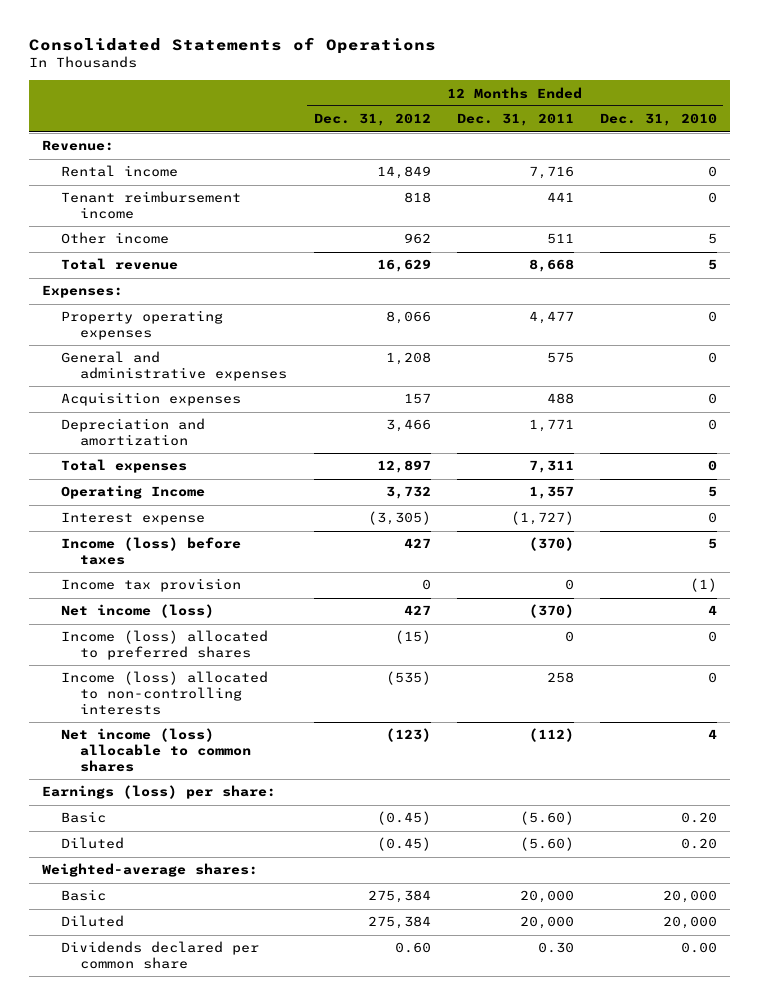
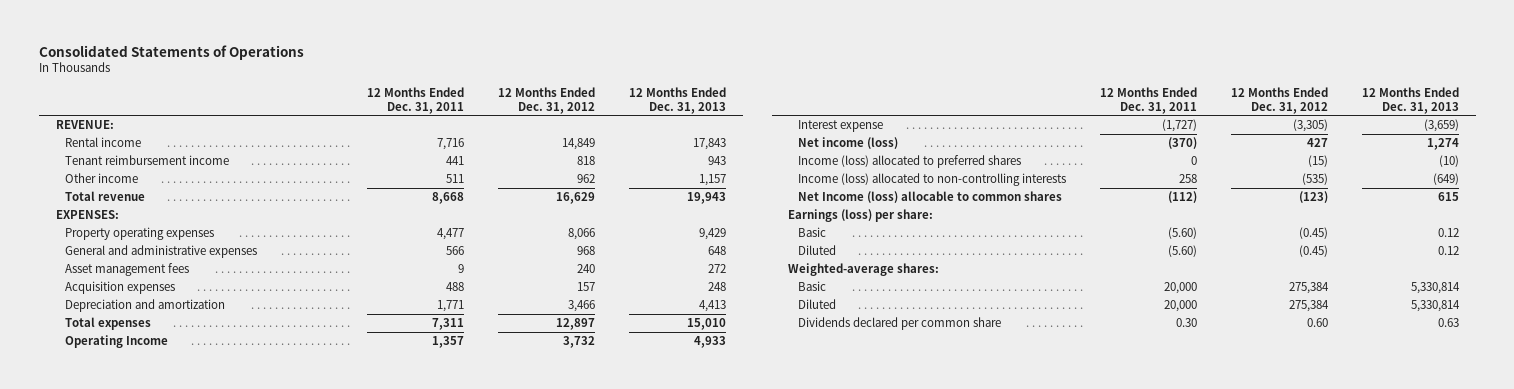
[599,113,717,127] Dec. 31, 2010 -> none
none -> [628,86,726,114] 12 Months Ended Dec. 31, 2013
[42,140,115,152] Revenue: -> [55,120,114,130] REVENUE:
[42,285,124,299] Expenses: -> [55,210,119,220] EXPENSES:
[385,352,431,366] 1,208 -> [576,246,595,256] 968
[546,352,574,364] 575 -> [446,246,465,256] 566
none -> [65,263,190,277] Asset management fees
[61,537,242,566] Income (loss) before taxes -> none
[61,578,242,593] Income tax provision -> none
[61,728,252,773] Net income (loss) allocable to common shares -> [798,191,1063,204] Net Income (loss) allocable to common shares

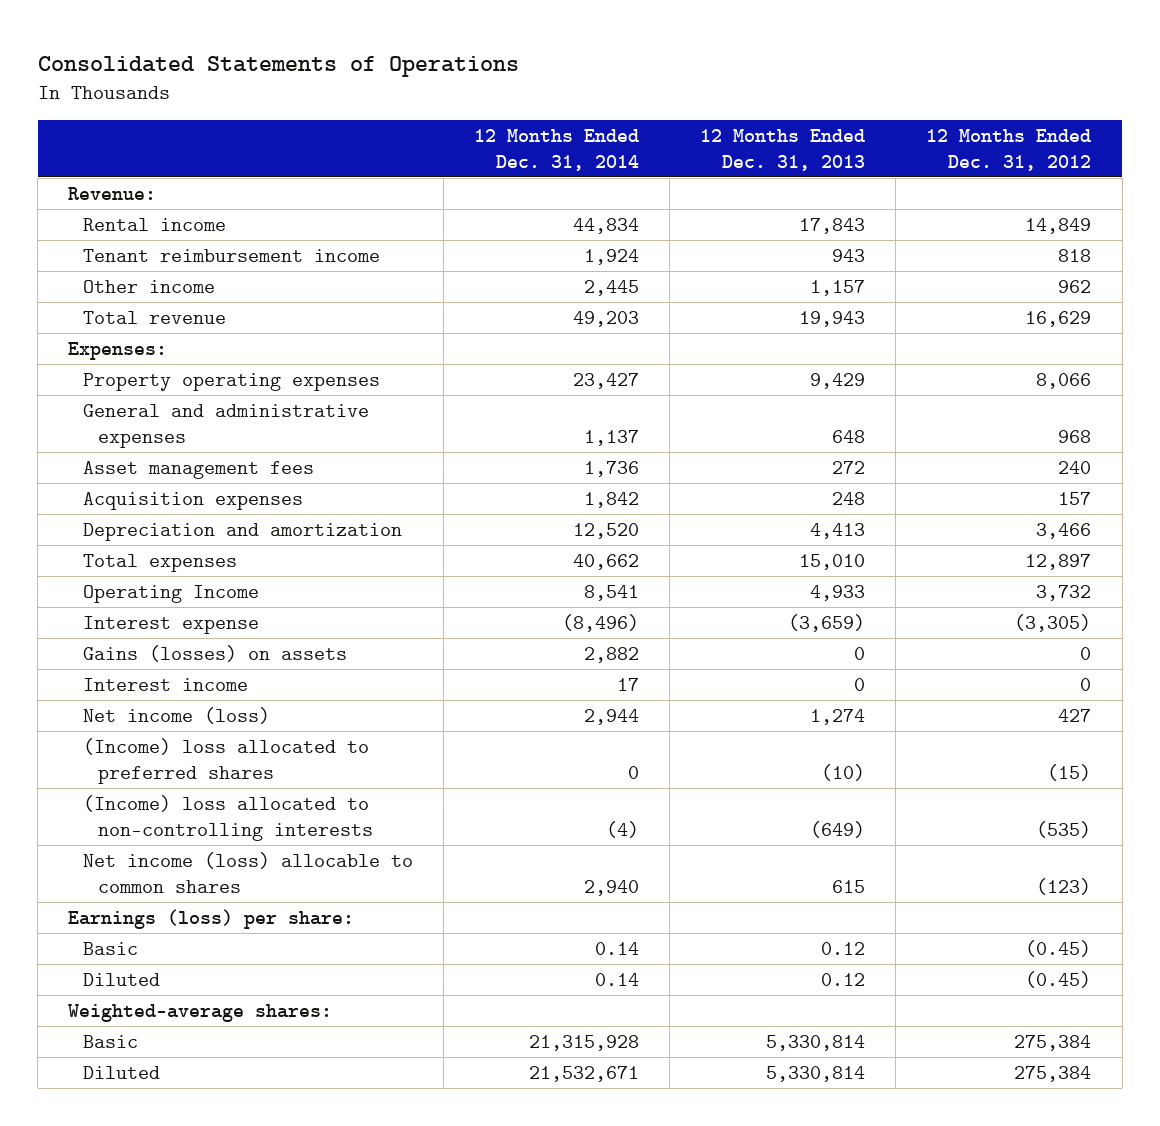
[367,86,465,114] 12 Months Ended Dec. 31, 2011 -> none
none -> [474,129,640,171] 12 Months Ended Dec. 31, 2014
[55,120,114,130] REVENUE: -> [68,186,157,200] Revenue:
[55,210,119,220] EXPENSES: -> [68,341,168,360] Expenses:
none -> [83,644,348,662] Gains (losses) on assets
none -> [83,677,249,691] Interest income
[798,155,1022,169] Income (loss) allocated to preferred shares -> [83,737,370,784] (Income) loss allocated to preferred shares
[798,173,1067,187] Income (loss) allocated to non-controlling interests -> [83,794,373,841] (Income) loss allocated to non-controlling interests
[798,191,1063,204] Net Income (loss) allocable to common shares -> [83,851,414,893] Net income (loss) allocable to common shares
[798,317,1002,331] Dividends declared per common share -> none

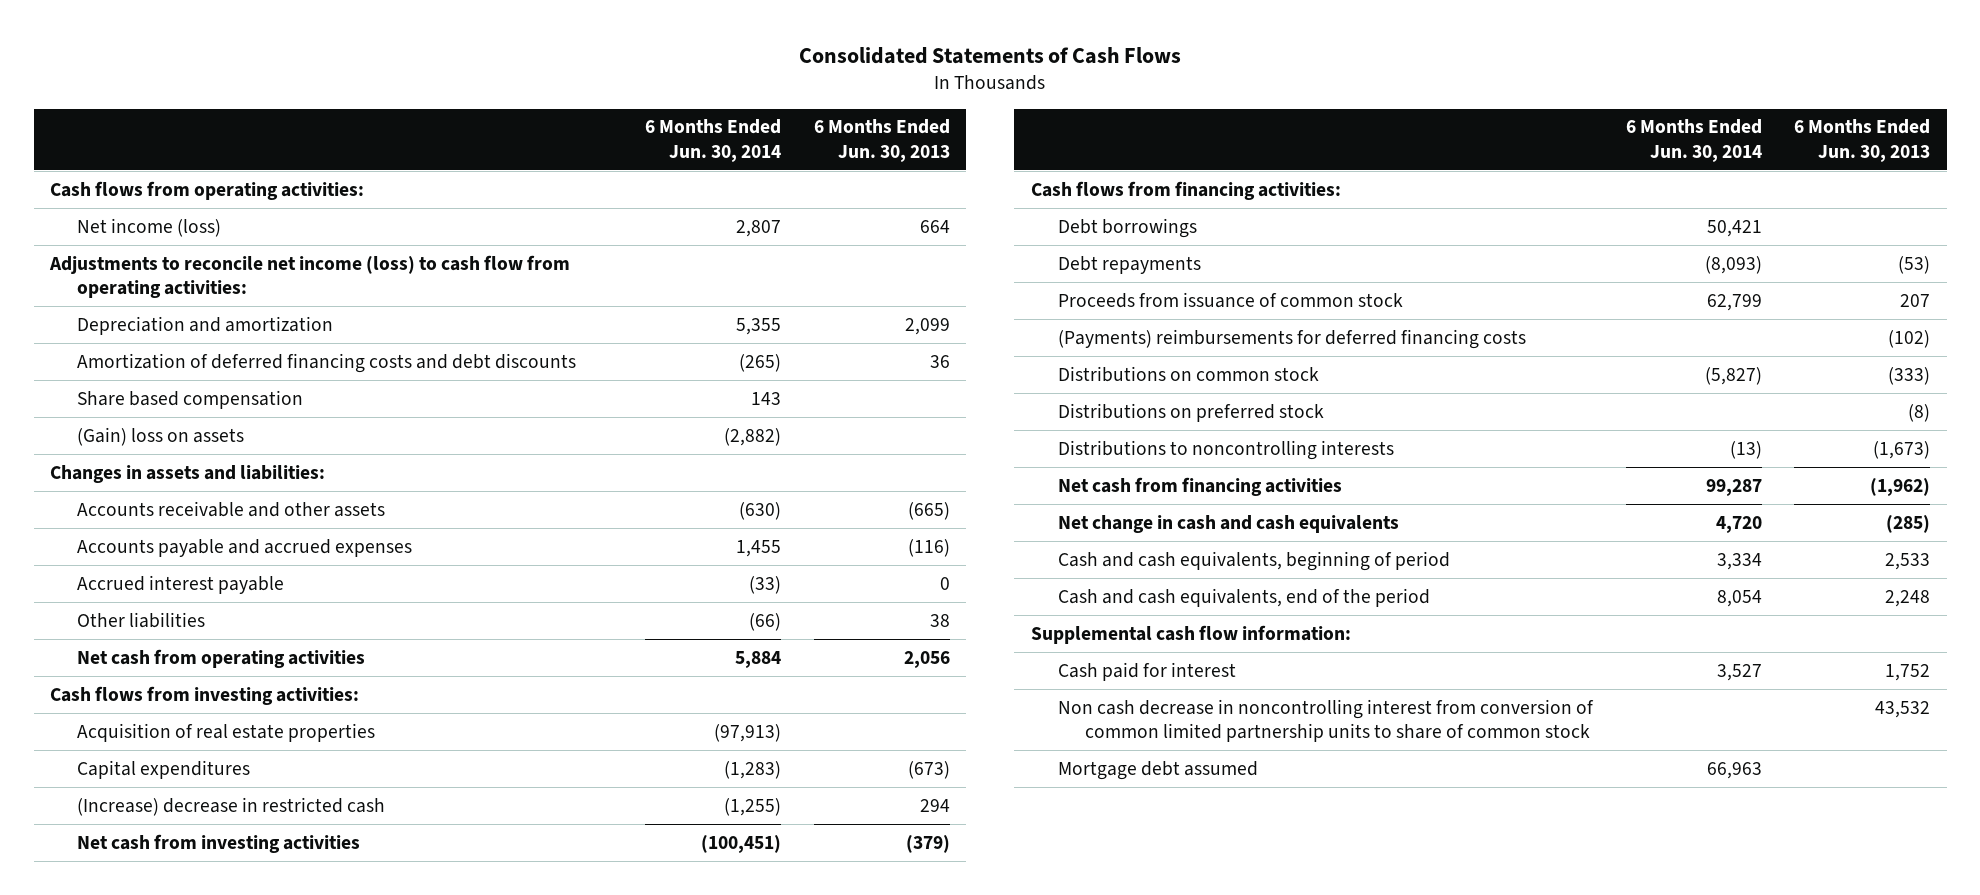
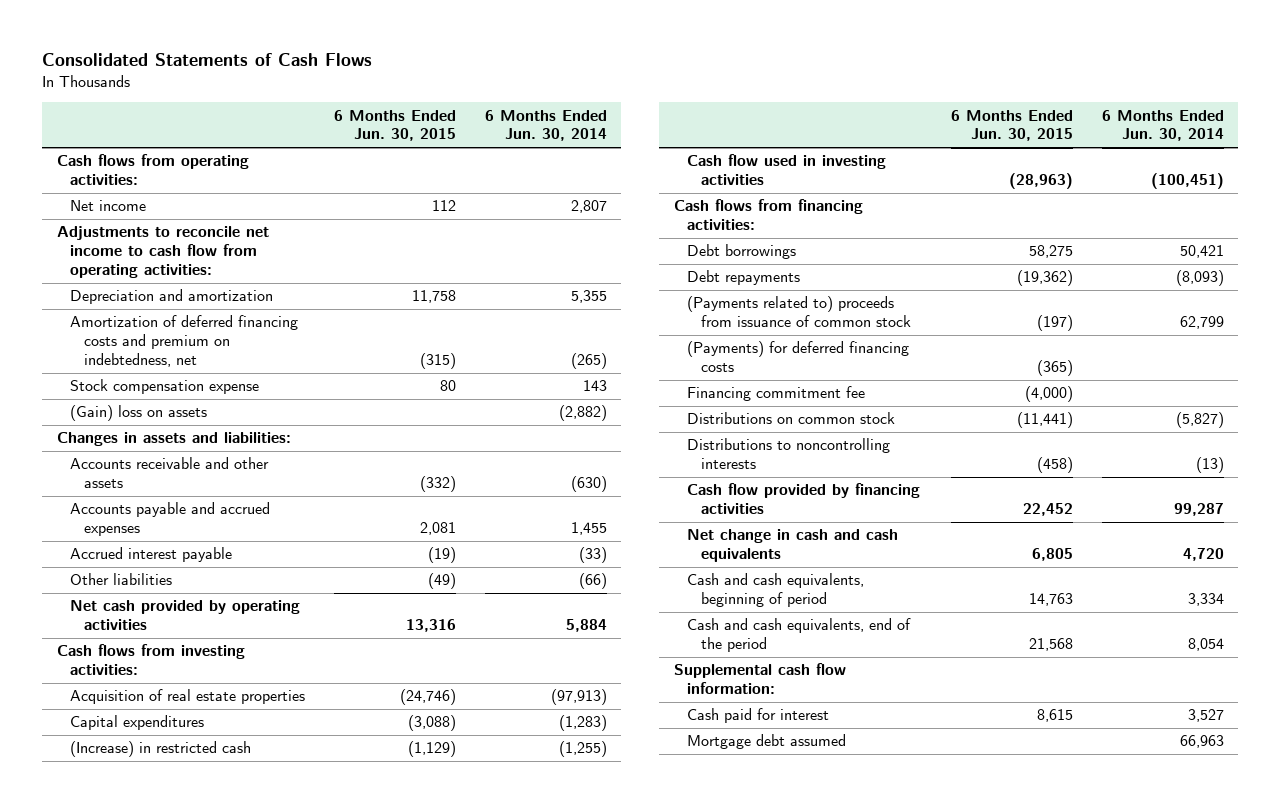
[813,119,950,163] 6 Months Ended Jun. 30, 2013 -> none
none -> [333,109,456,142] 6 Months Ended Jun. 30, 2015
[76,217,221,237] Net income (loss) -> [70,200,147,212] Net income
[48,254,570,299] Adjustments to reconcile net income (loss) to cash flow from operating activities: -> [56,226,269,279] Adjustments to reconcile net income to cash flow from operating activities:
[76,352,576,373] Amortization of deferred financing costs and debt discounts -> [70,315,299,368] Amortization of deferred financing costs and premium on indebtedness, net
[76,389,303,409] Share based compensation -> [70,379,260,395] Stock compensation expense
[76,648,365,668] Net cash from operating activities -> [70,600,301,631] Net cash provided by operating activities
[76,796,385,816] (Increase) decrease in restricted cash -> [70,741,252,758] (Increase) in restricted cash
[76,833,360,853] Net cash from investing activities -> [687,154,887,186] Cash flow used in investing activities
[1057,291,1403,308] Proceeds from issuance of common stock -> [687,296,911,328] (Payments related to) proceeds from issuance of common stock
[1057,328,1526,349] (Payments) reimbursements for deferred financing costs -> [687,341,910,373] (Payments) for deferred financing costs
none -> [687,386,866,402] Financing commitment fee
[1057,402,1324,422] Distributions on preferred stock -> none
[1057,476,1342,496] Net cash from financing activities -> [687,483,921,515] Cash flow provided by financing activities
[1057,698,1594,743] Non cash decrease in noncontrolling interest from conversion of common limited partnership units to share of common stock -> none

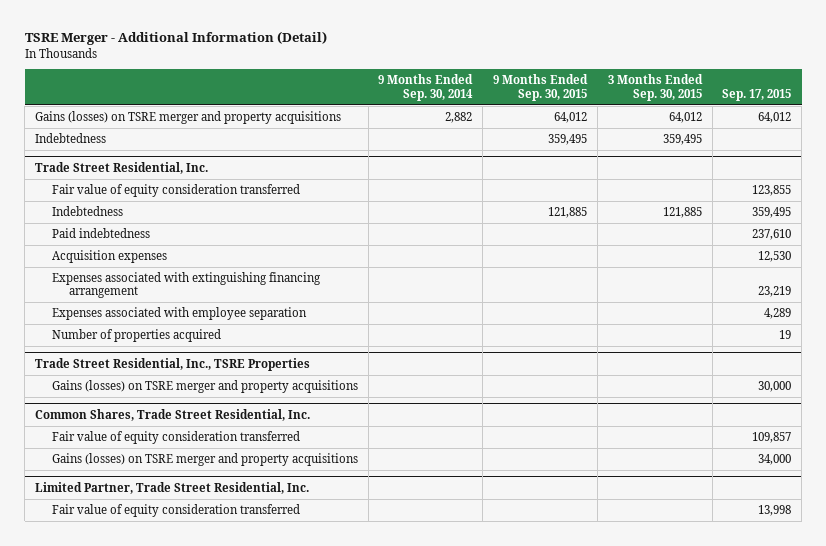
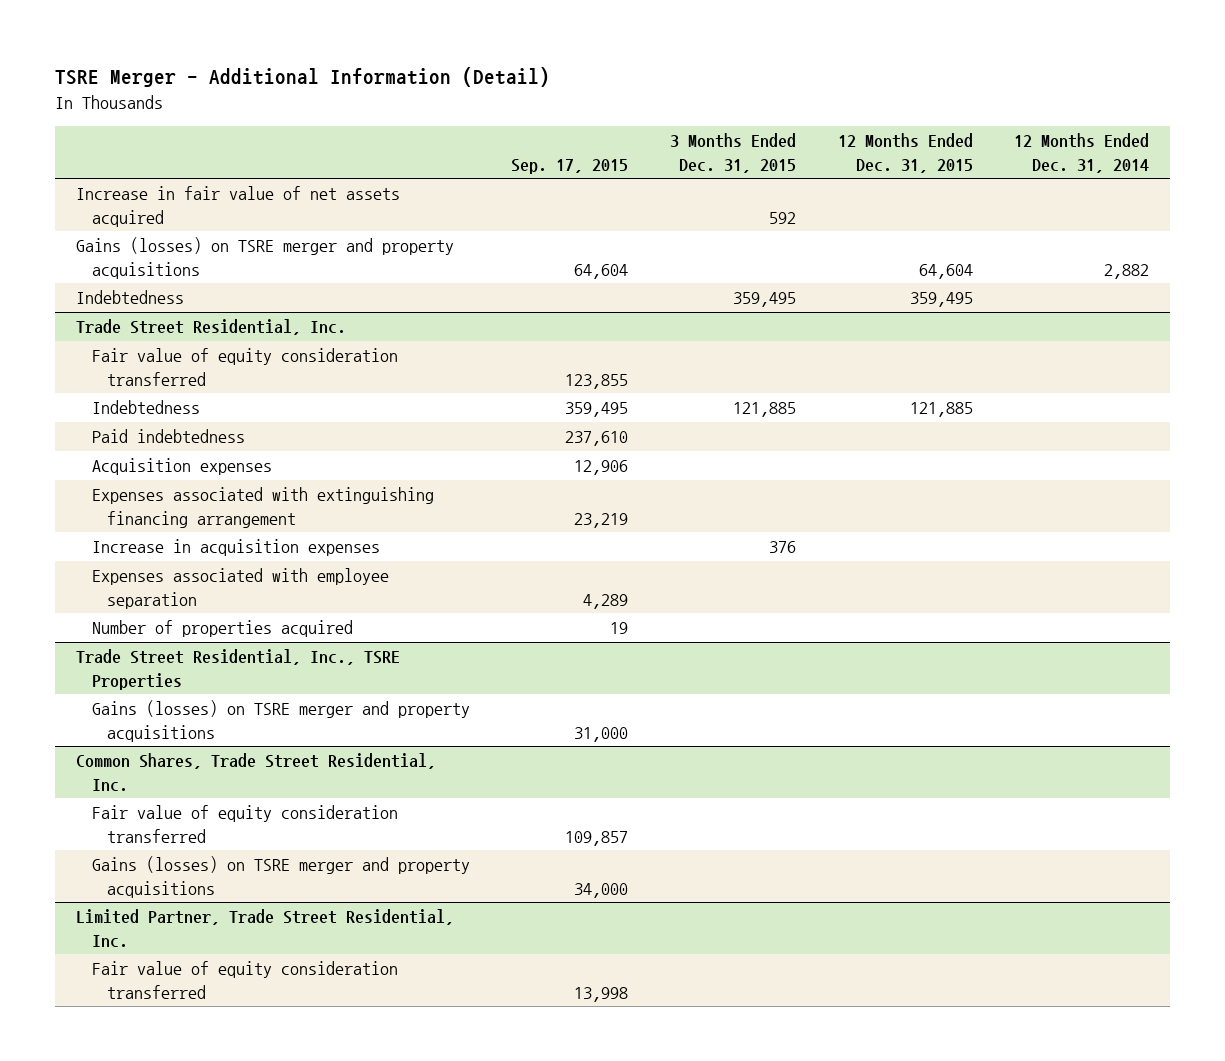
[378,74,474,101] 9 Months Ended Sep. 30, 2014 -> none
[493,74,589,101] 9 Months Ended Sep. 30, 2015 -> none
[607,74,703,101] 3 Months Ended Sep. 30, 2015 -> none
none -> [669,133,796,173] 3 Months Ended Dec. 31, 2015
none -> [837,133,973,173] 12 Months Ended Dec. 31, 2015
none -> [1014,133,1150,173] 12 Months Ended Dec. 31, 2014
none -> [75,186,400,227] Increase in fair value of net assets acquired
[758,112,792,124] 64,012 -> [574,263,629,279] 64,604
[758,251,792,263] 12,530 -> [574,460,629,476] 12,906
none -> [91,539,380,557] Increase in acquisition expenses
[758,381,792,393] 30,000 -> [574,726,629,742] 31,000

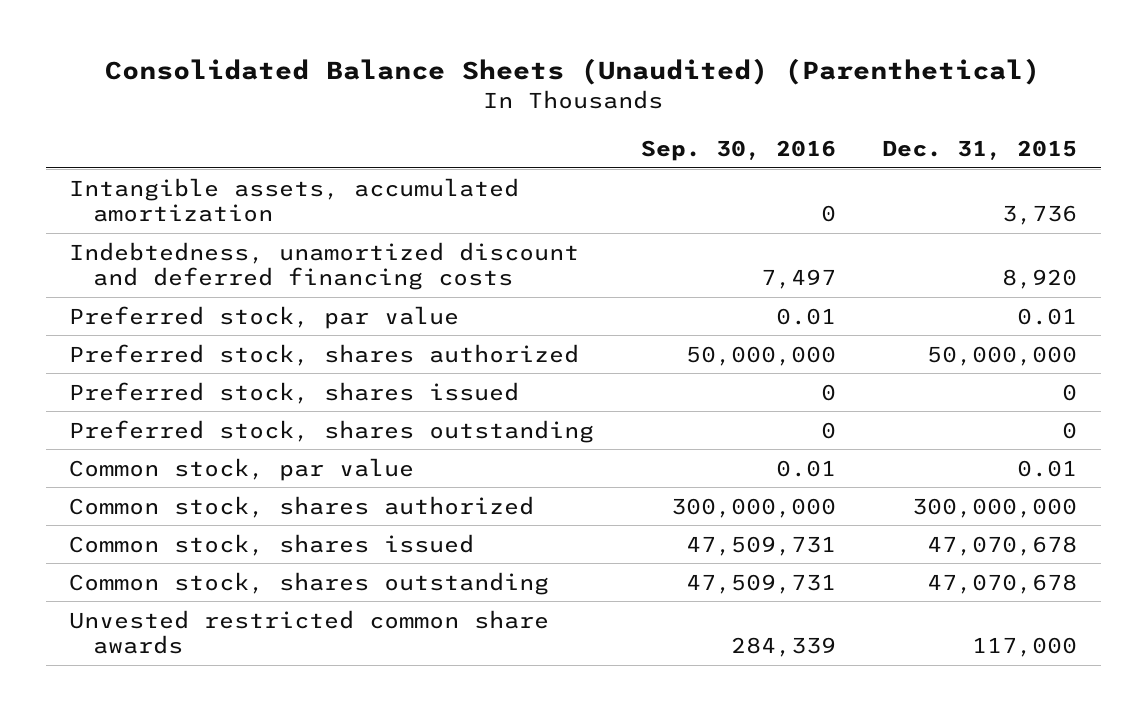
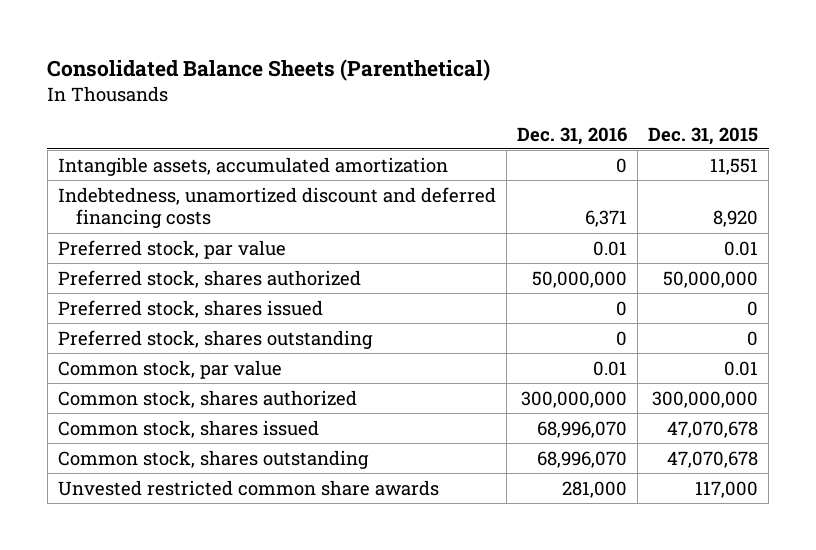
[105,58,1041,86] Consolidated Balance Sheets (Unaudited) (Parenthetical) -> [47,58,491,81] Consolidated Balance Sheets (Parenthetical)
[640,140,836,162] Sep. 30, 2016 -> none
none -> [517,126,628,145] Dec. 31, 2016
[1002,205,1078,226] 3,736 -> [710,157,759,175] 11,551

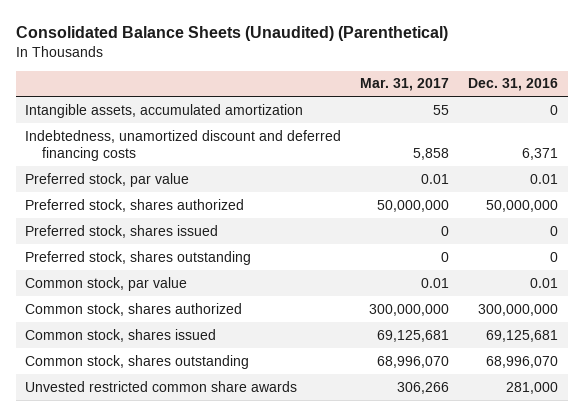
[47,58,491,81] Consolidated Balance Sheets (Parenthetical) -> [15,25,448,41] Consolidated Balance Sheets (Unaudited) (Parenthetical)
[648,126,759,145] Dec. 31, 2015 -> none
none -> [360,78,450,92] Mar. 31, 2017
[537,420,628,438] 68,996,070 -> [486,329,559,342] 69,125,681

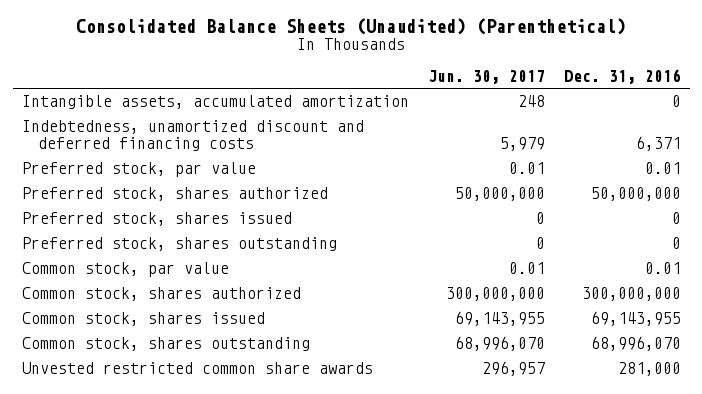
[360,78,450,92] Mar. 31, 2017 -> none
none -> [427,69,545,84] Jun. 30, 2017
[486,329,559,342] 69,125,681 -> [590,311,681,327] 69,143,955

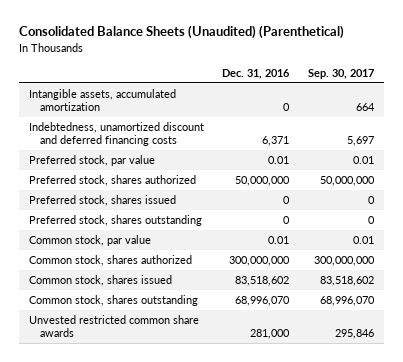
[427,69,545,84] Jun. 30, 2017 -> none
none -> [308,68,375,79] Sep. 30, 2017
[590,311,681,327] 69,143,955 -> [235,276,290,287] 83,518,602

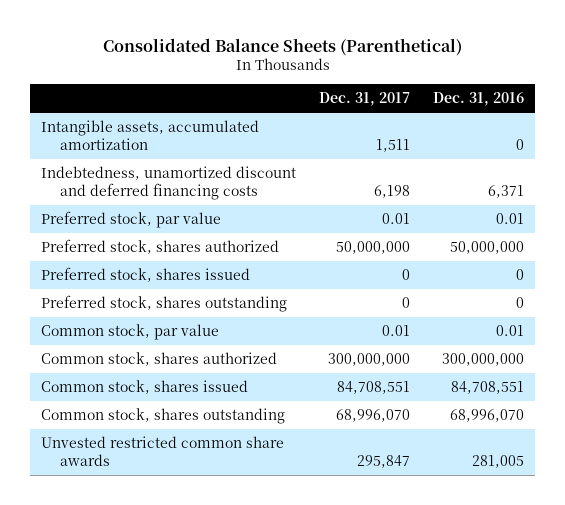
[19,25,345,40] Consolidated Balance Sheets (Unaudited) (Parenthetical) -> [102,37,462,56] Consolidated Balance Sheets (Parenthetical)
[308,68,375,79] Sep. 30, 2017 -> none
none -> [319,92,411,107] Dec. 31, 2017
[235,276,290,287] 83,518,602 -> [450,381,524,395] 84,708,551
[250,329,291,340] 281,000 -> [471,455,524,469] 281,005

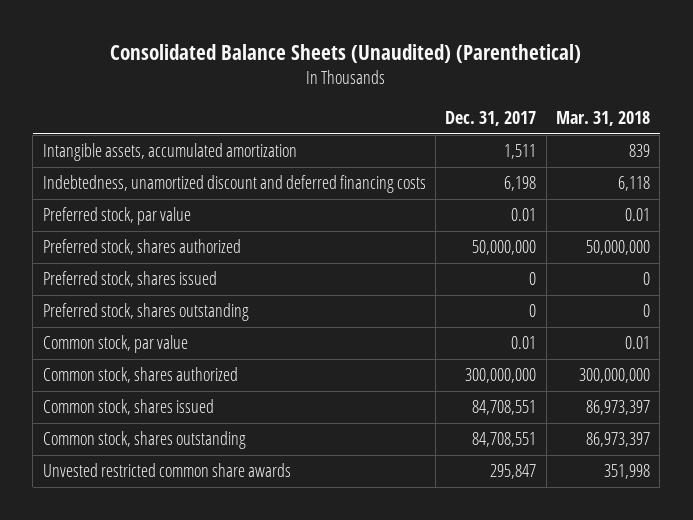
[102,37,462,56] Consolidated Balance Sheets (Parenthetical) -> [110,44,582,64] Consolidated Balance Sheets (Unaudited) (Parenthetical)
[432,92,524,107] Dec. 31, 2016 -> none
none -> [556,111,651,127] Mar. 31, 2018
[336,409,411,423] 68,996,070 -> [472,432,537,448] 84,708,551

